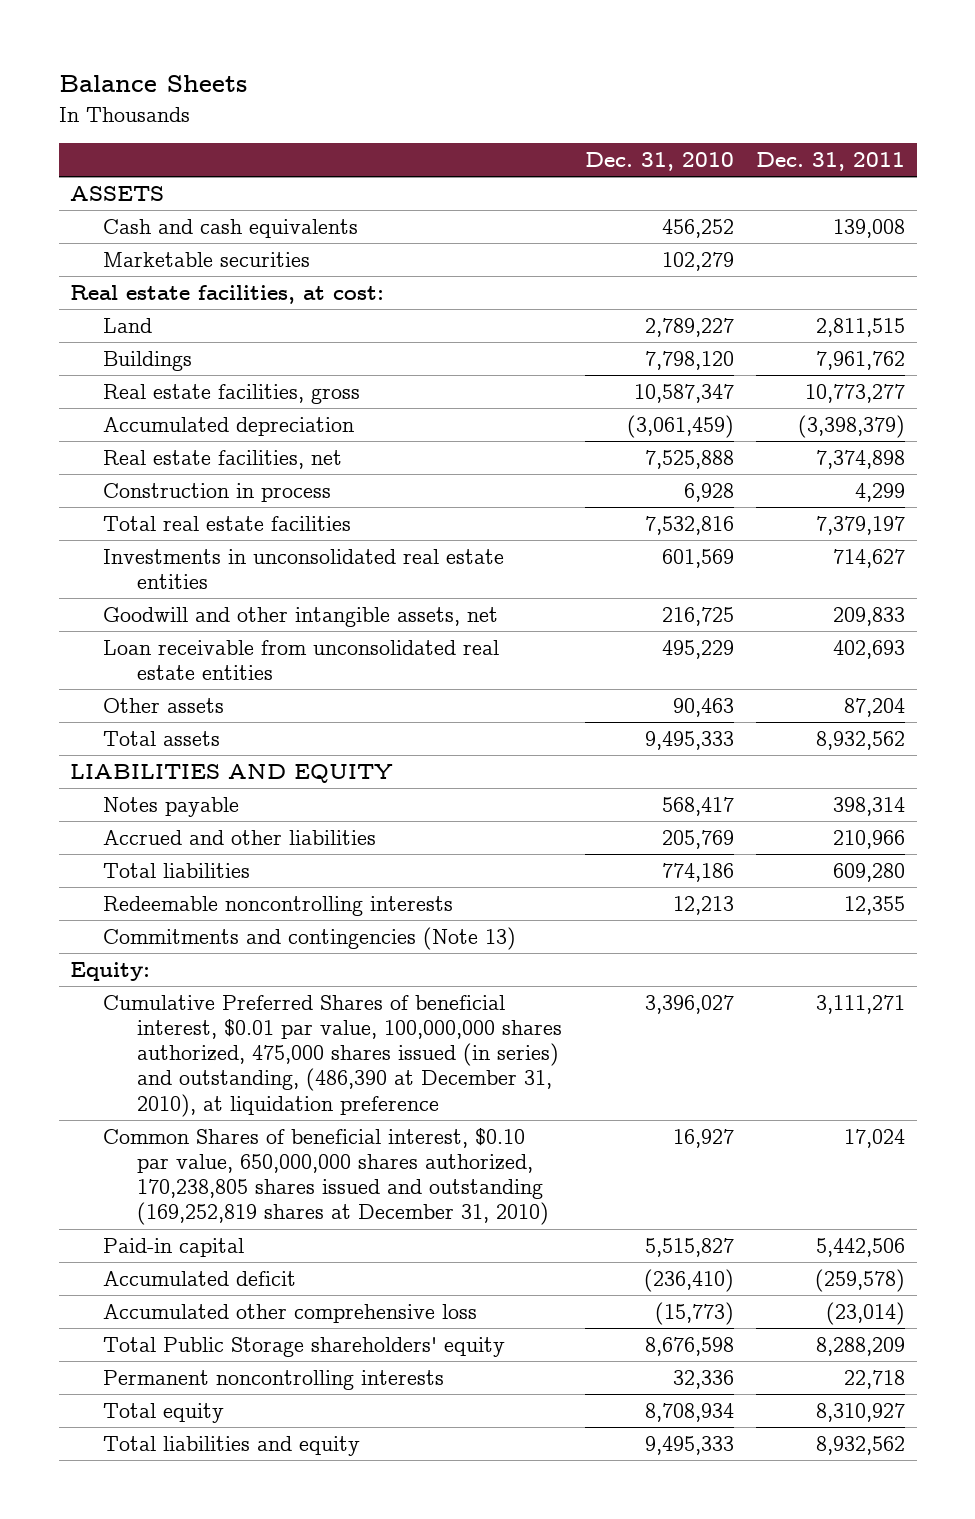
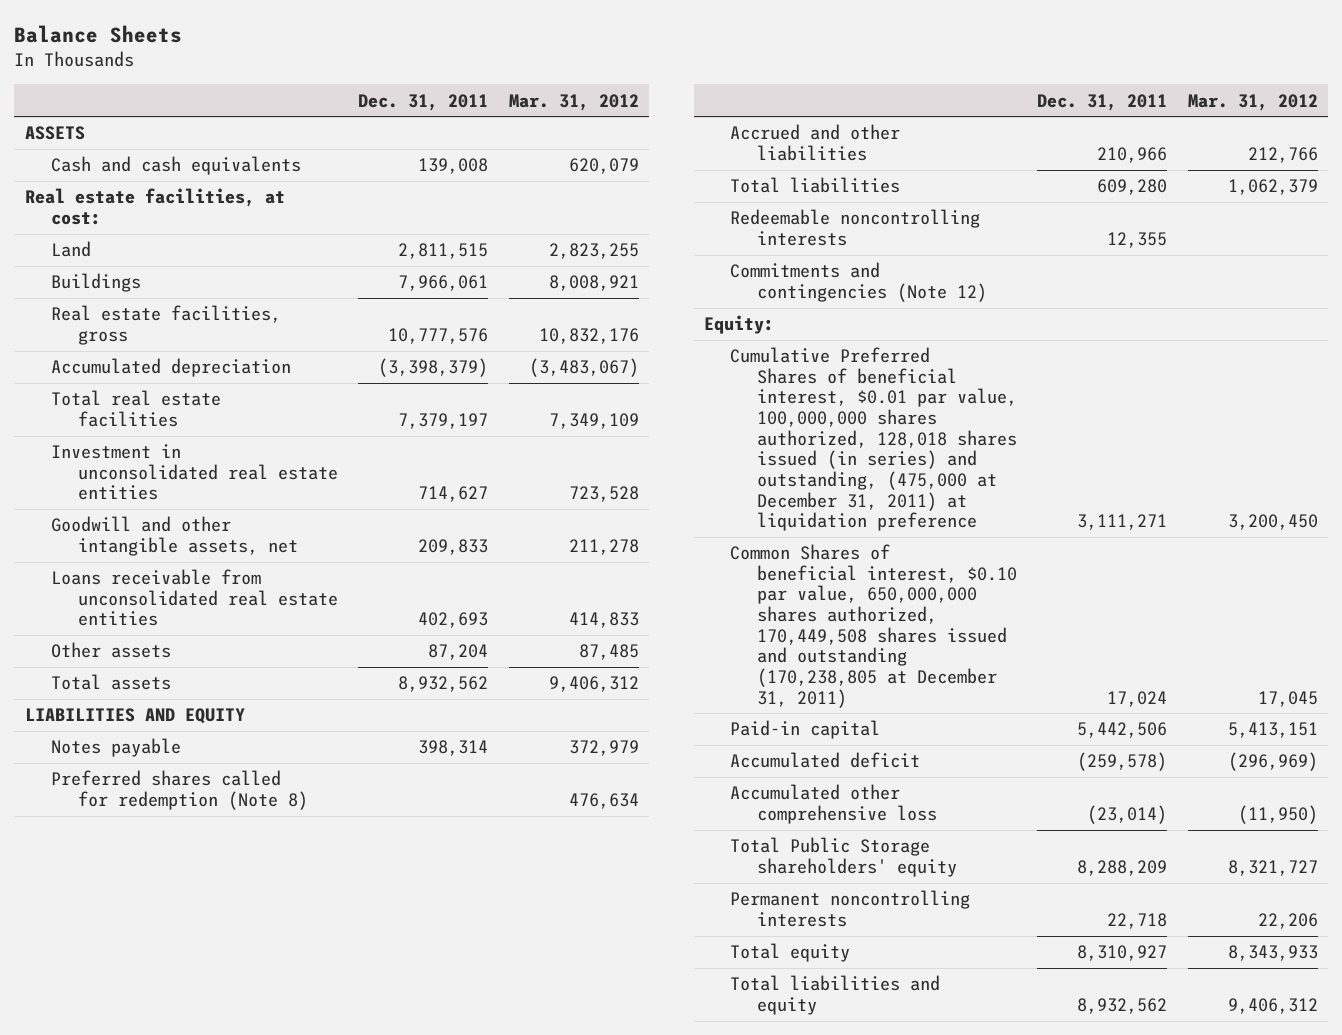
[584,152,734,172] Dec. 31, 2010 -> none
none -> [508,93,639,111] Mar. 31, 2012
[103,252,311,268] Marketable securities -> none
[816,351,906,371] 7,961,762 -> [398,275,489,292] 7,966,061
[805,384,906,404] 10,773,277 -> [388,327,489,344] 10,777,576
[103,450,343,470] Real estate facilities, net -> none
[103,483,332,503] Construction in process -> none
[103,549,505,590] Investments in unconsolidated real estate entities -> [51,444,338,501] Investment in unconsolidated real estate entities
[103,640,500,681] Loan receivable from unconsolidated real estate entities -> [51,569,338,627] Loans receivable from unconsolidated real estate entities
none -> [51,770,308,810] Preferred shares called for redemption (Note 8)
[103,927,517,951] Commitments and contingencies (Note 13) -> [730,262,987,302] Commitments and contingencies (Note 12)
[103,995,562,1117] Cumulative Preferred Shares of beneficial interest, $0.01 par value, 100,000,000 shares authorized, 475,000 shares issued (in series) and outstanding, (486,390 at December 31, 2010), at liquidation preference -> [730,347,1017,532] Cumulative Preferred Shares of beneficial interest, $0.01 par value, 100,000,000 shares authorized, 128,018 shares issued (in series) and outstanding, (475,000 at December 31, 2011) at liquidation preference
[103,1128,549,1226] Common Shares of beneficial interest, $0.10 par value, 650,000,000 shares authorized, 170,238,805 shares issued and outstanding (169,252,819 shares at December 31, 2010) -> [730,544,1017,708] Common Shares of beneficial interest, $0.10 par value, 650,000,000 shares authorized, 170,449,508 shares issued and outstanding (170,238,805 at December 31, 2011)

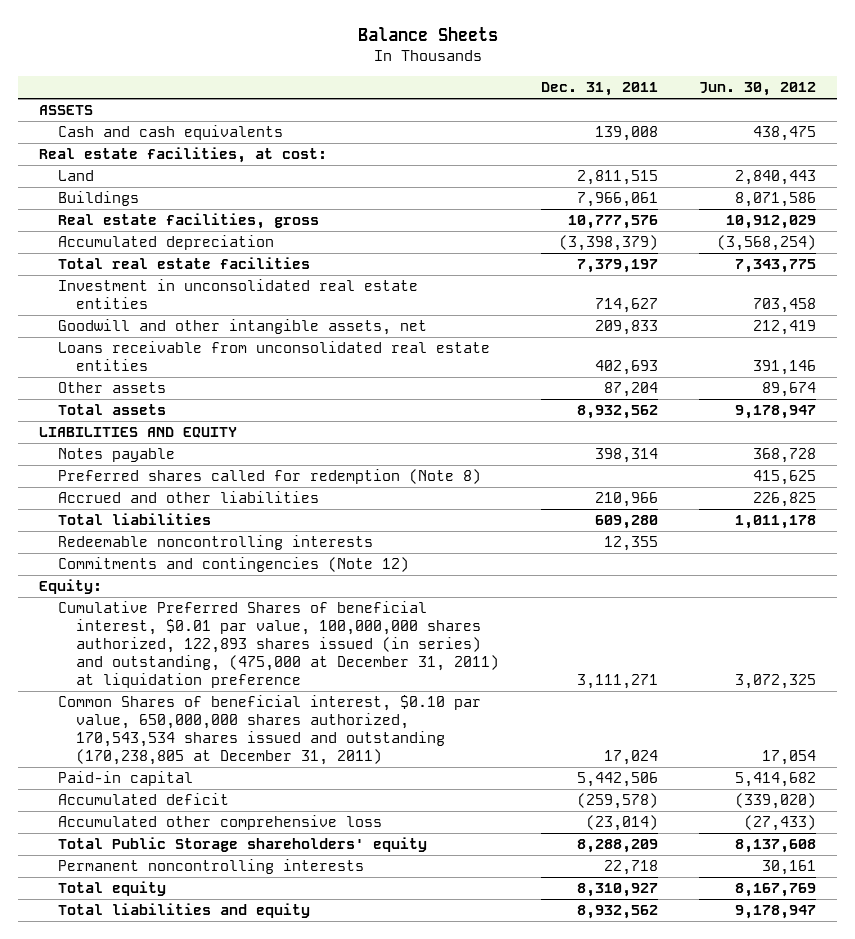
[508,93,639,111] Mar. 31, 2012 -> none
none -> [699,82,817,97] Jun. 30, 2012
[730,347,1017,532] Cumulative Preferred Shares of beneficial interest, $0.01 par value, 100,000,000 shares authorized, 128,018 shares issued (in series) and outstanding, (475,000 at December 31, 2011) at liquidation preference -> [57,601,500,688] Cumulative Preferred Shares of beneficial interest, $0.01 par value, 100,000,000 shares authorized, 122,893 shares issued (in series) and outstanding, (475,000 at December 31, 2011) at liquidation preference
[730,544,1017,708] Common Shares of beneficial interest, $0.10 par value, 650,000,000 shares authorized, 170,449,508 shares issued and outstanding (170,238,805 at December 31, 2011) -> [57,695,481,765] Common Shares of beneficial interest, $0.10 par value, 650,000,000 shares authorized, 170,543,534 shares issued and outstanding (170,238,805 at December 31, 2011)

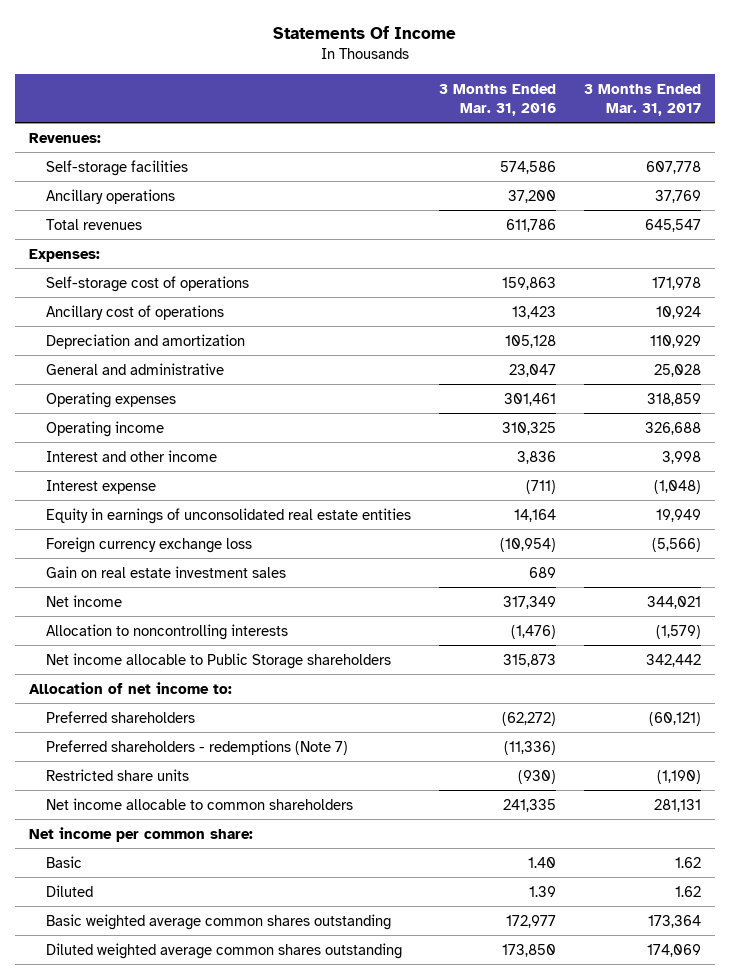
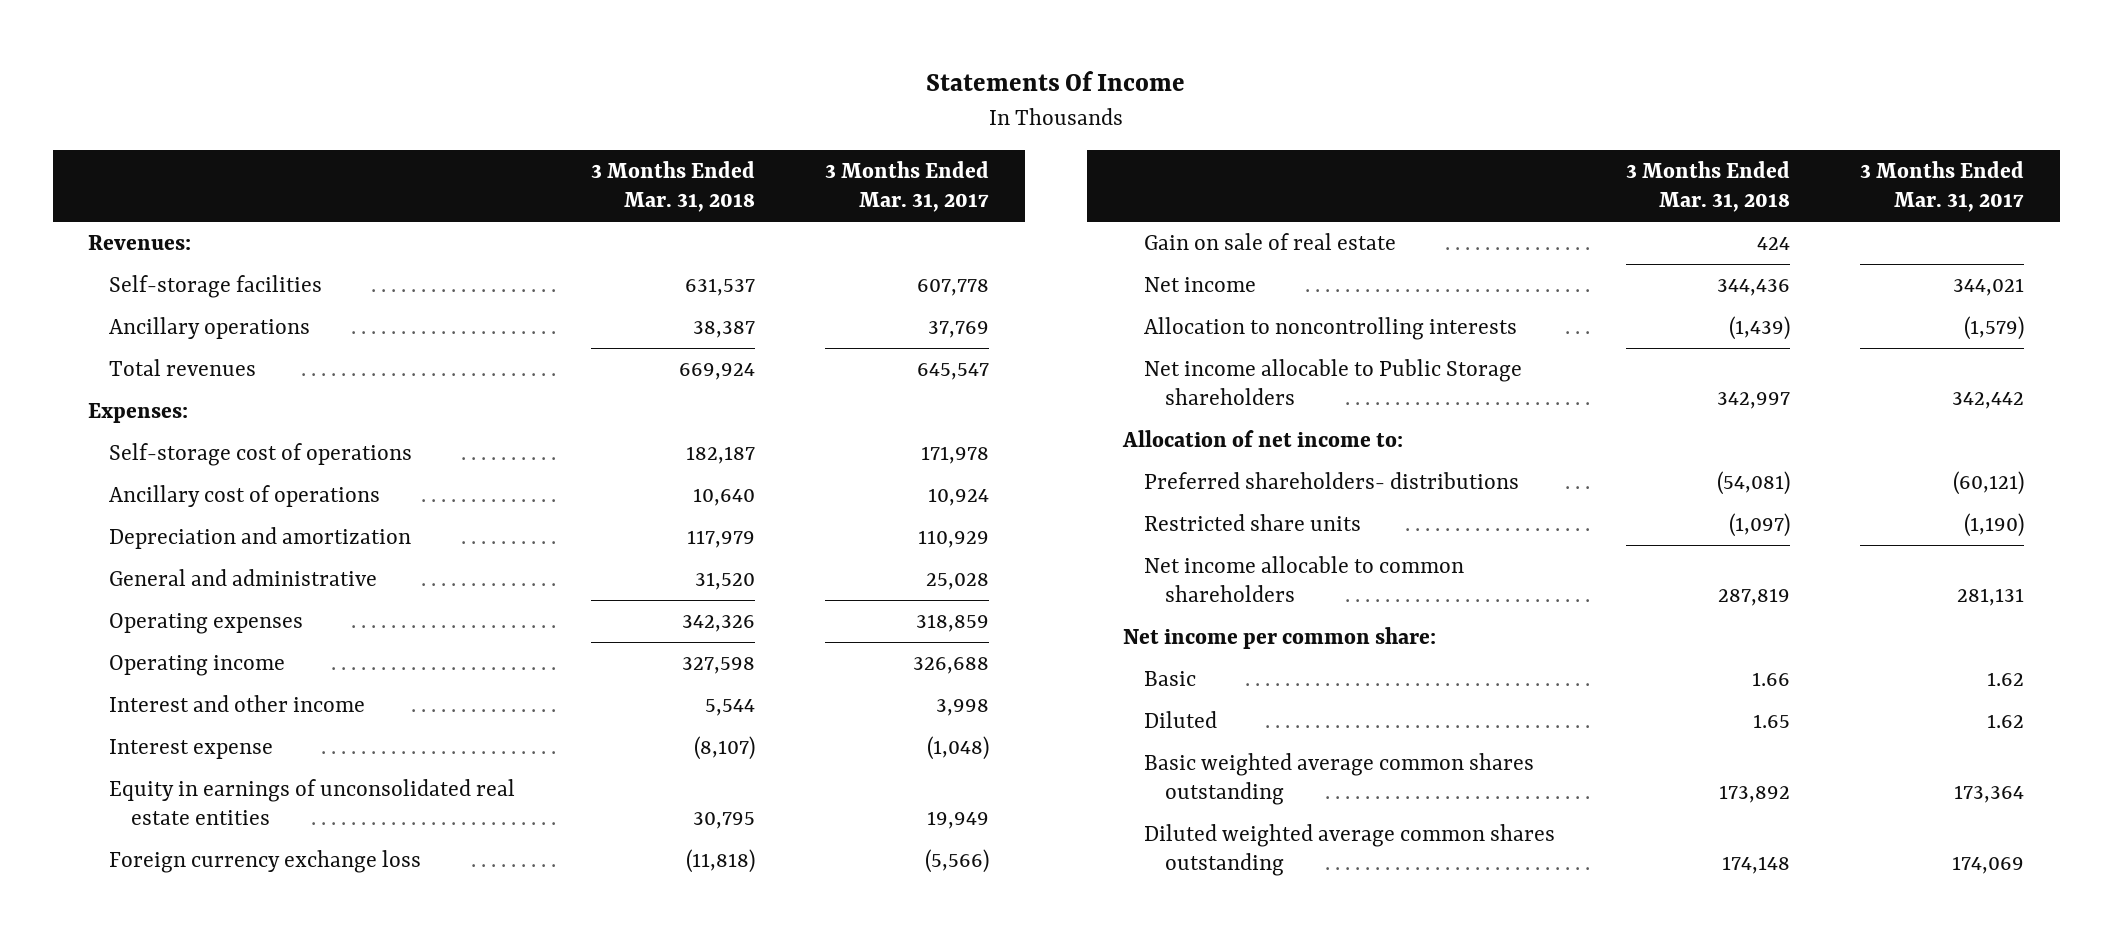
[439,83,557,116] 3 Months Ended Mar. 31, 2016 -> none
none -> [590,161,755,213] 3 Months Ended Mar. 31, 2018
[46,565,287,578] Gain on real estate investment sales -> [1144,233,1397,251] Gain on sale of real estate
[46,739,349,755] Preferred shareholders - redemptions (Note 7) -> none
[46,710,196,723] Preferred shareholders -> [1144,472,1520,490] Preferred shareholders- distributions

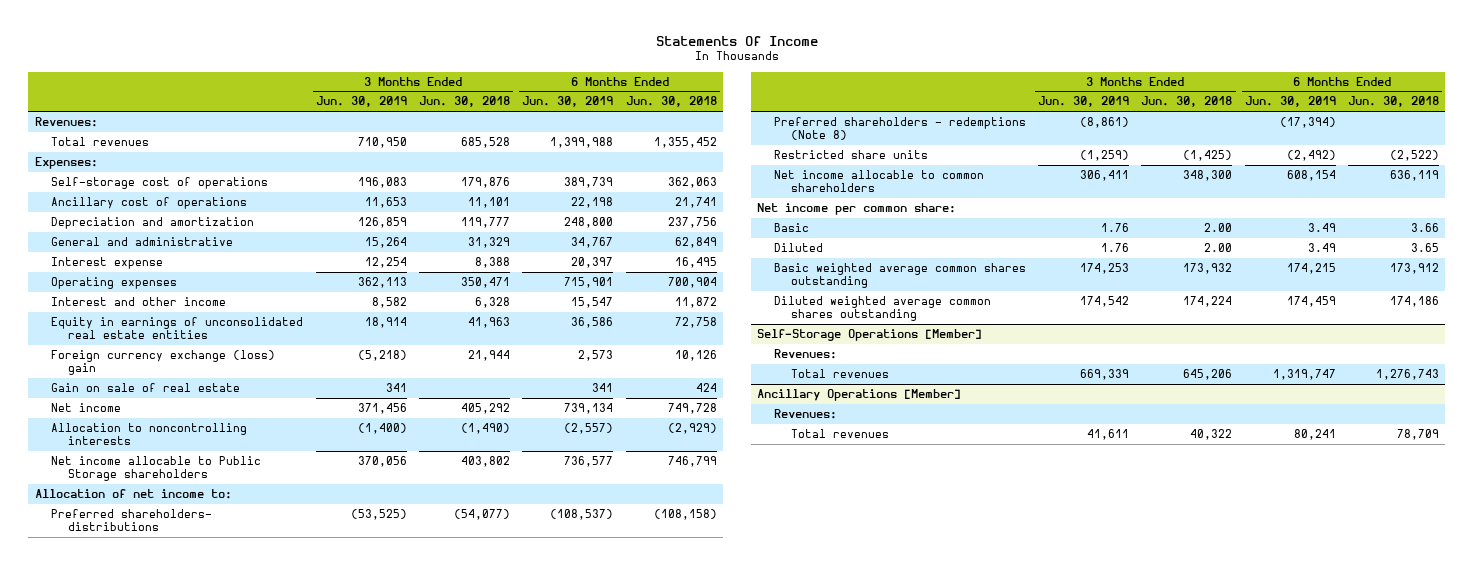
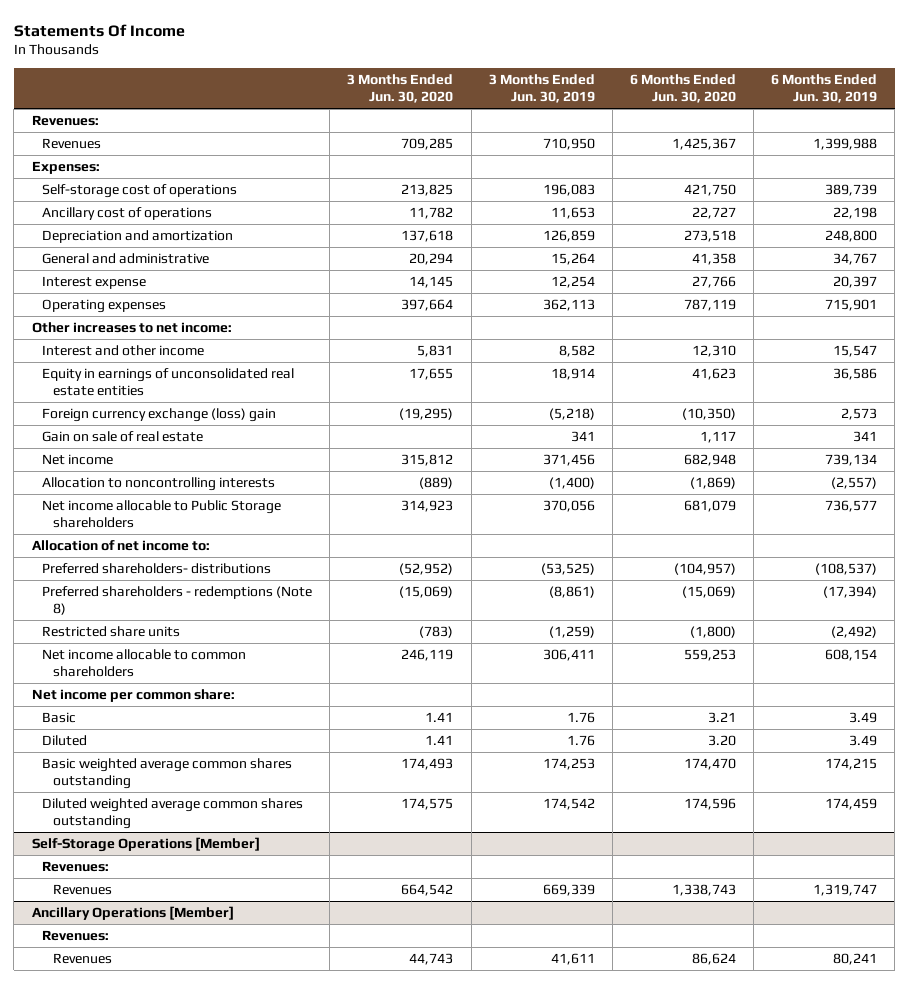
[419,96,511,108] Jun. 30, 2018 -> none
[625,96,717,108] Jun. 30, 2018 -> none
none -> [347,74,454,104] 3 Months Ended Jun. 30, 2020
none -> [629,74,736,104] 6 Months Ended Jun. 30, 2020
[51,137,150,147] Total revenues -> [42,137,102,149] Revenues
none -> [31,321,232,333] Other increases to net income:
[790,369,889,379] Total revenues -> [52,883,112,895] Revenues
[790,429,889,439] Total revenues -> [52,952,112,964] Revenues

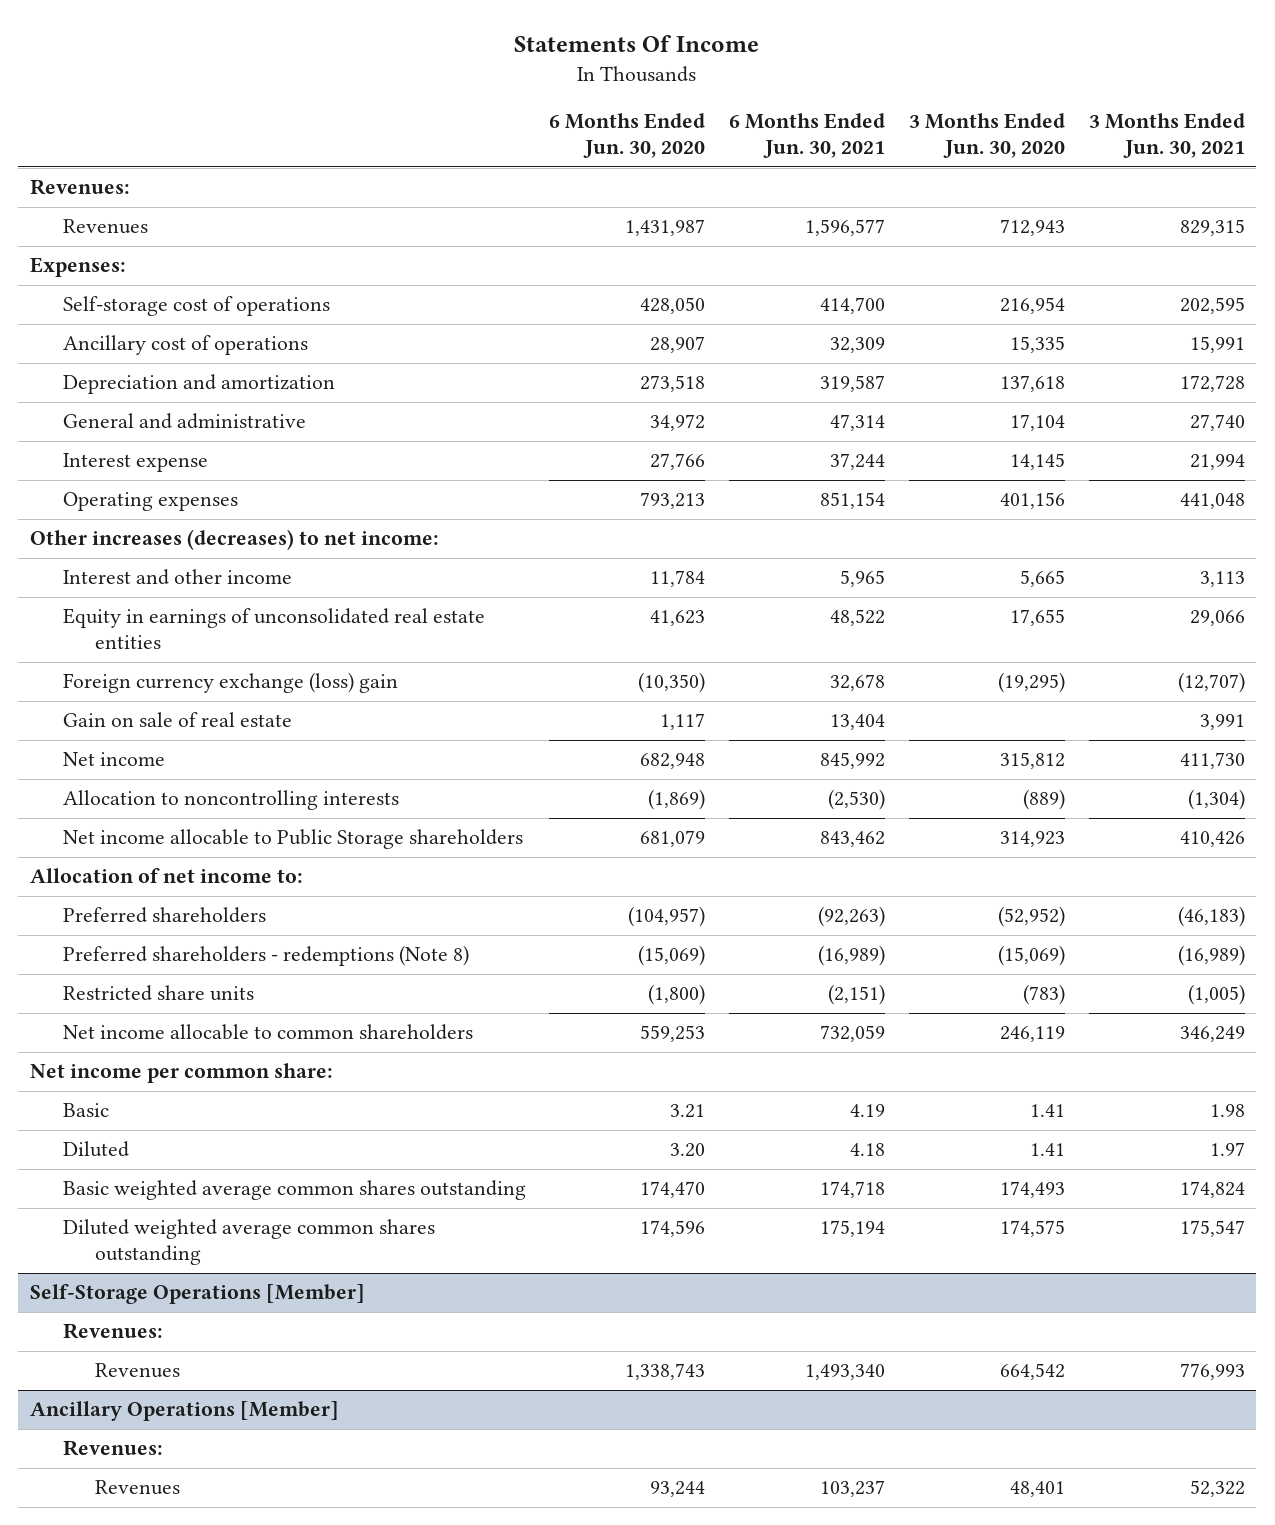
[488,74,595,104] 3 Months Ended Jun. 30, 2019 -> none
[771,74,878,104] 6 Months Ended Jun. 30, 2019 -> none
none -> [729,113,886,159] 6 Months Ended Jun. 30, 2021
none -> [1088,113,1245,159] 3 Months Ended Jun. 30, 2021
[401,137,454,150] 709,285 -> [999,219,1065,237] 712,943
[671,137,736,150] 1,425,367 -> [625,219,706,237] 1,431,987
[401,183,454,196] 213,825 -> [999,297,1065,315] 216,954
[683,183,736,196] 421,750 -> [640,297,706,315] 428,050
[409,206,454,219] 11,782 -> [1009,336,1065,354] 15,335
[691,206,736,219] 22,727 -> [650,336,706,354] 28,907
[409,252,454,265] 20,294 -> [1009,414,1065,432] 17,104
[691,252,736,265] 41,358 -> [650,414,706,432] 34,972
[401,298,454,311] 397,664 -> [999,492,1065,510] 401,156
[683,298,736,311] 787,119 -> [640,492,706,510] 793,213
[31,321,232,333] Other increases to net income: -> [30,529,440,551] Other increases (decreases) to net income:
[417,344,454,357] 5,831 -> [1019,570,1065,588] 5,665
[691,344,736,357] 12,310 -> [650,570,706,588] 11,784
[42,562,272,574] Preferred shareholders- distributions -> [62,907,266,924] Preferred shareholders
[409,952,454,965] 44,743 -> [1009,1481,1065,1498] 48,401
[691,952,736,965] 86,624 -> [650,1481,706,1498] 93,244

